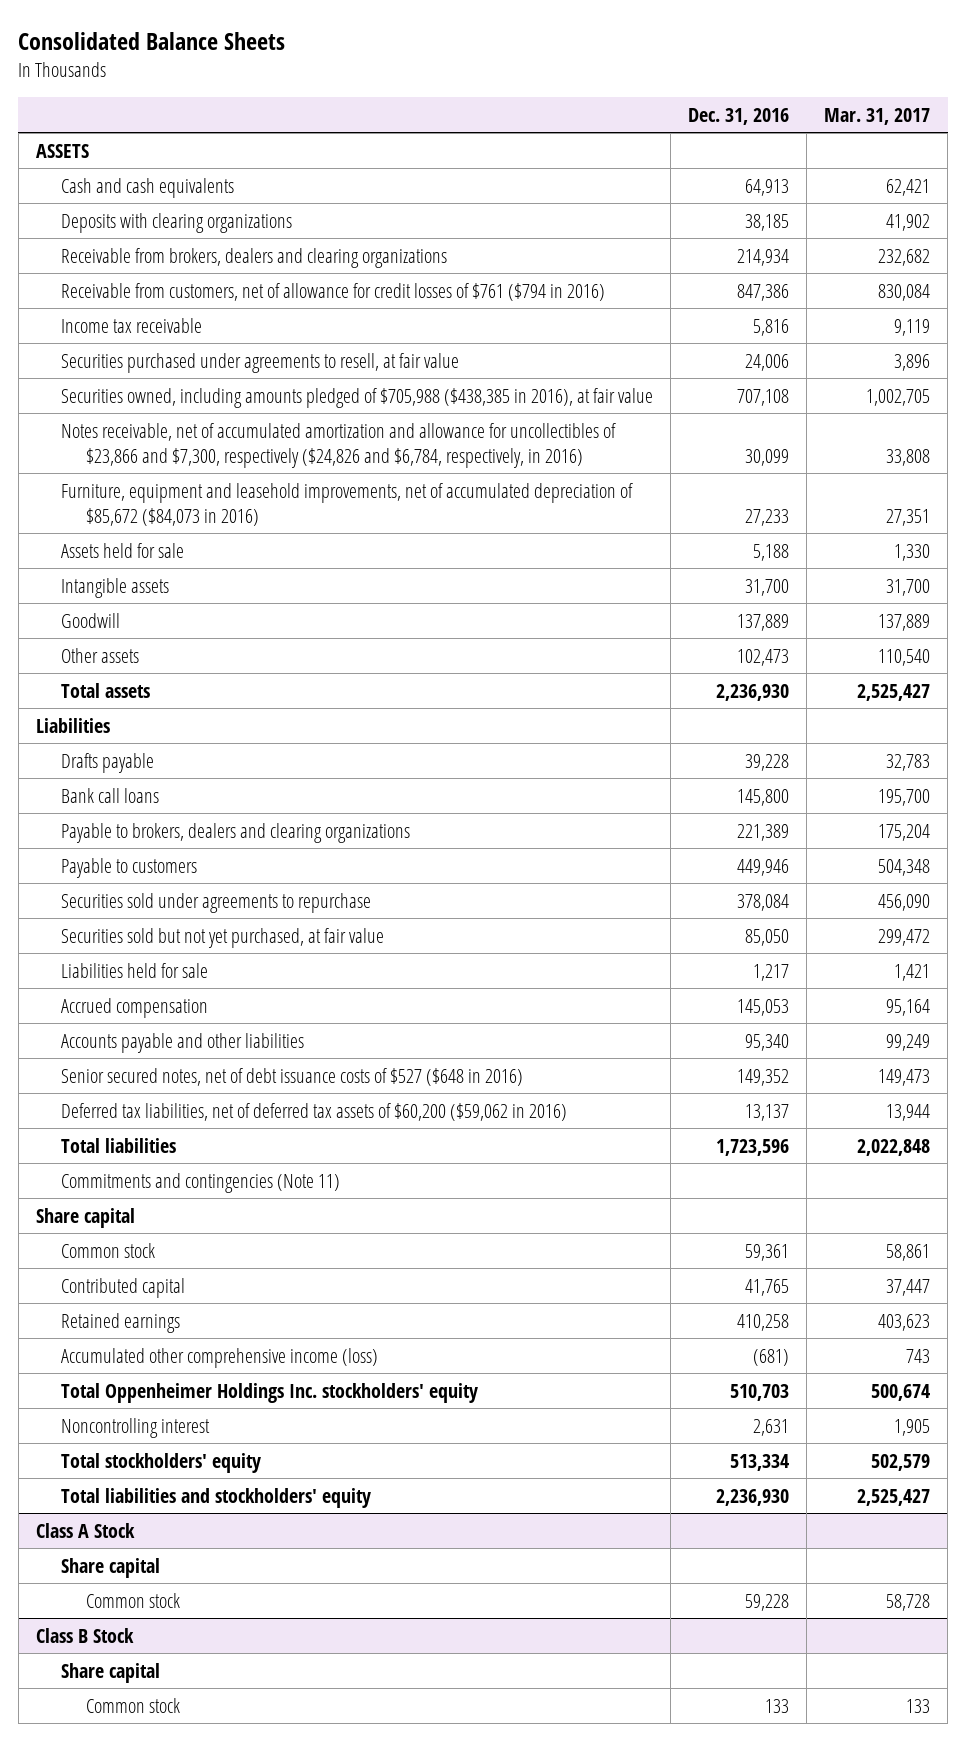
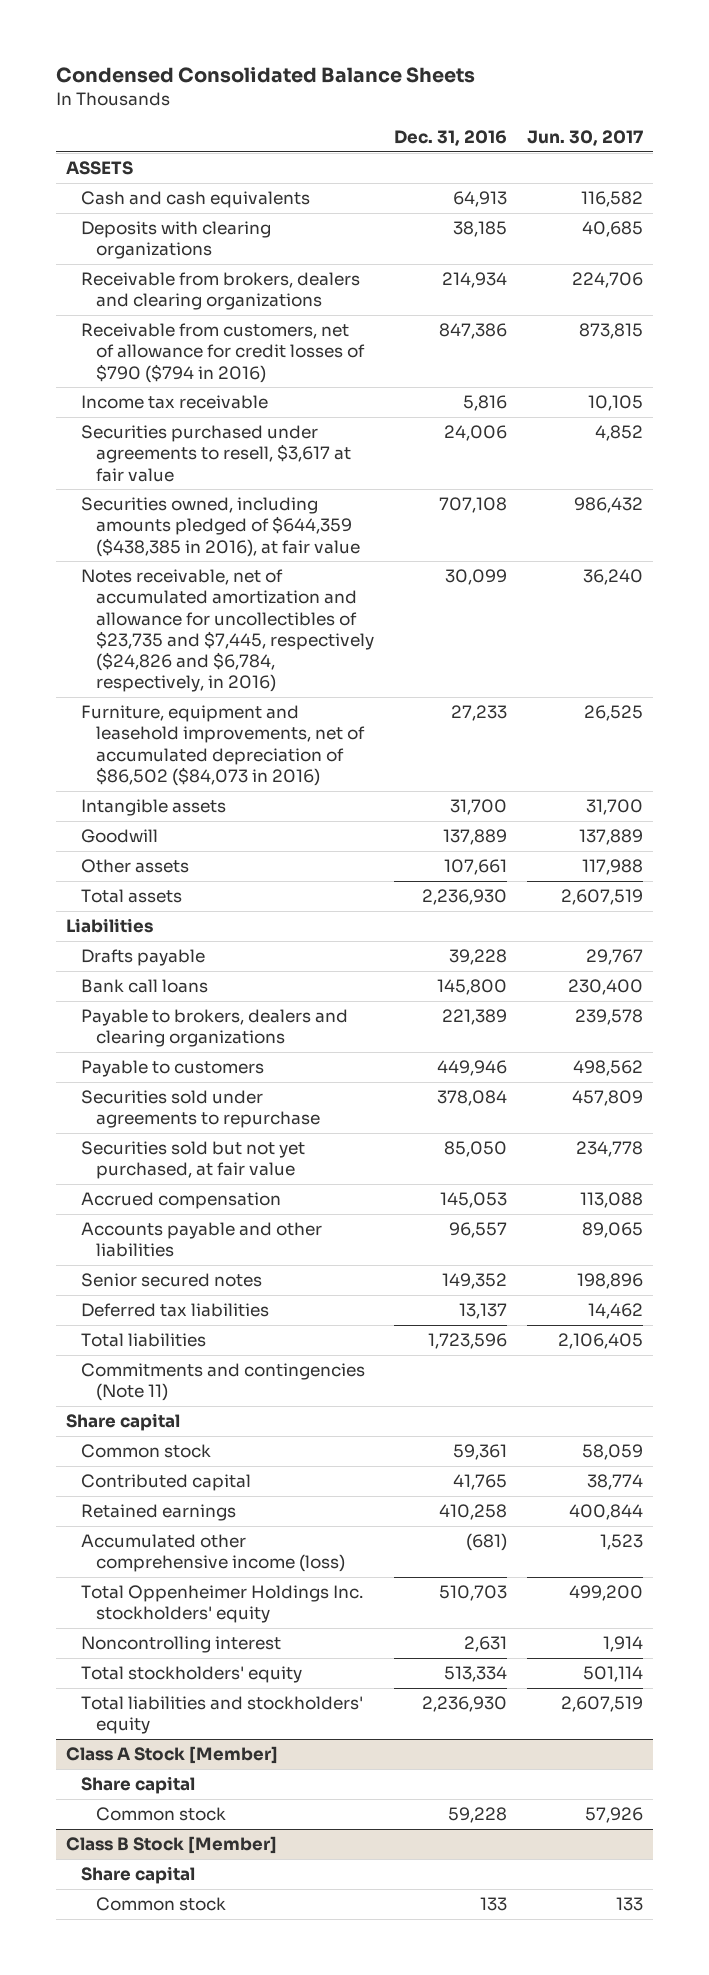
[18,31,286,50] Consolidated Balance Sheets -> [55,66,475,83] Condensed Consolidated Balance Sheets
[824,107,931,125] Mar. 31, 2017 -> none
none -> [527,129,644,146] Jun. 30, 2017
[60,282,605,301] Receivable from customers, net of allowance for credit losses of $761 ($794 in 2016) -> [80,323,366,383] Receivable from customers, net of allowance for credit losses of $790 ($794 in 2016)
[60,542,184,558] Assets held for sale -> none
[60,352,459,373] Securities purchased under agreements to resell, at fair value -> [80,425,352,482] Securities purchased under agreements to resell, $3,617 at fair value
[60,387,653,408] Securities owned, including amounts pledged of $705,988 ($438,385 in 2016), at fair value -> [80,497,361,557] Securities owned, including amounts pledged of $644,359 ($438,385 in 2016), at fair value
[60,422,616,468] Notes receivable, net of accumulated amortization and allowance for uncollectibles of $23,866 and $7,300, respectively ($24,826 and $6,784, respectively, in 2016) -> [80,569,375,692] Notes receivable, net of accumulated amortization and allowance for uncollectibles of $23,735 and $7,445, respectively ($24,826 and $6,784, respectively, in 2016)
[60,482,633,526] Furniture, equipment and leasehold improvements, net of accumulated depreciation of $85,672 ($84,073 in 2016) -> [80,705,366,786] Furniture, equipment and leasehold improvements, net of accumulated depreciation of $86,502 ($84,073 in 2016)
[737,648,790,666] 102,473 -> [444,859,508,876] 107,661
[60,962,208,978] Liabilities held for sale -> none
[745,1033,790,1051] 95,340 -> [449,1222,508,1239] 96,557
[60,1067,523,1086] Senior secured notes, net of debt issuance costs of $527 ($648 in 2016) -> [80,1273,262,1288] Senior secured notes
[60,1102,567,1121] Deferred tax liabilities, net of deferred tax assets of $60,200 ($59,062 in 2016) -> [80,1303,269,1318] Deferred tax liabilities
[35,1522,135,1538] Class A Stock -> [65,1746,278,1765] Class A Stock [Member]
[35,1627,134,1643] Class B Stock -> [65,1836,277,1855] Class B Stock [Member]

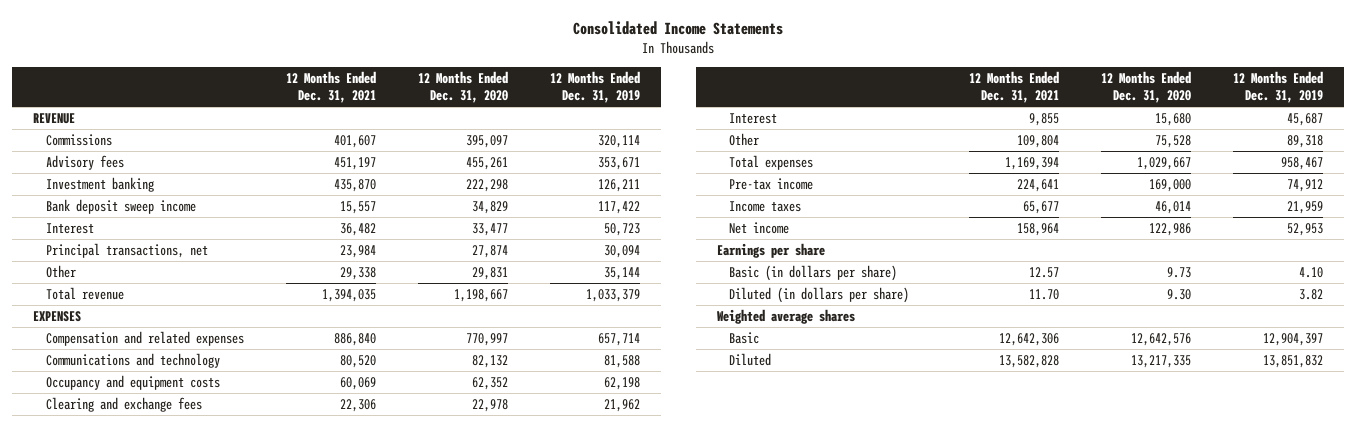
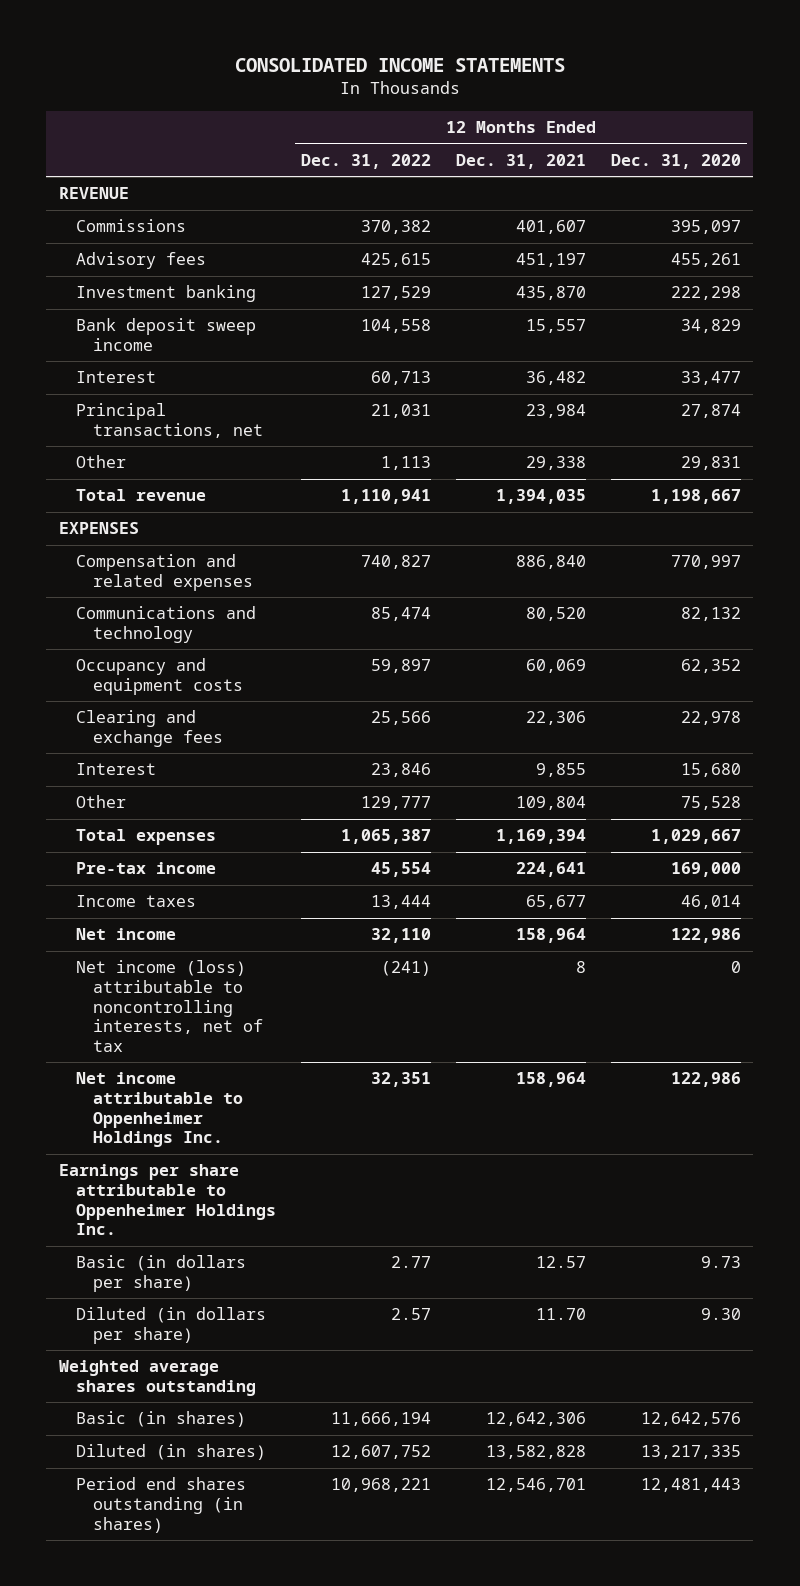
[573,21,784,36] Consolidated Income Statements -> [234,58,565,73] CONSOLIDATED INCOME STATEMENTS
[549,71,640,104] 12 Months Ended Dec. 31, 2019 -> none
none -> [300,153,431,169] Dec. 31, 2022
none -> [75,960,263,1052] Net income (loss) attributable to noncontrolling interests, net of tax
none -> [75,1072,243,1148] Net income attributable to Oppenheimer Holdings Inc.
[716,243,825,259] Earnings per share -> [59,1164,276,1236] Earnings per share attributable to Oppenheimer Holdings Inc.
[716,309,855,325] Weighted average shares -> [59,1360,256,1396] Weighted average shares outstanding
[729,332,760,345] Basic -> [75,1411,246,1428] Basic (in shares)
[729,353,772,367] Diluted -> [75,1444,266,1461] Diluted (in shares)
none -> [75,1477,246,1533] Period end shares outstanding (in shares)

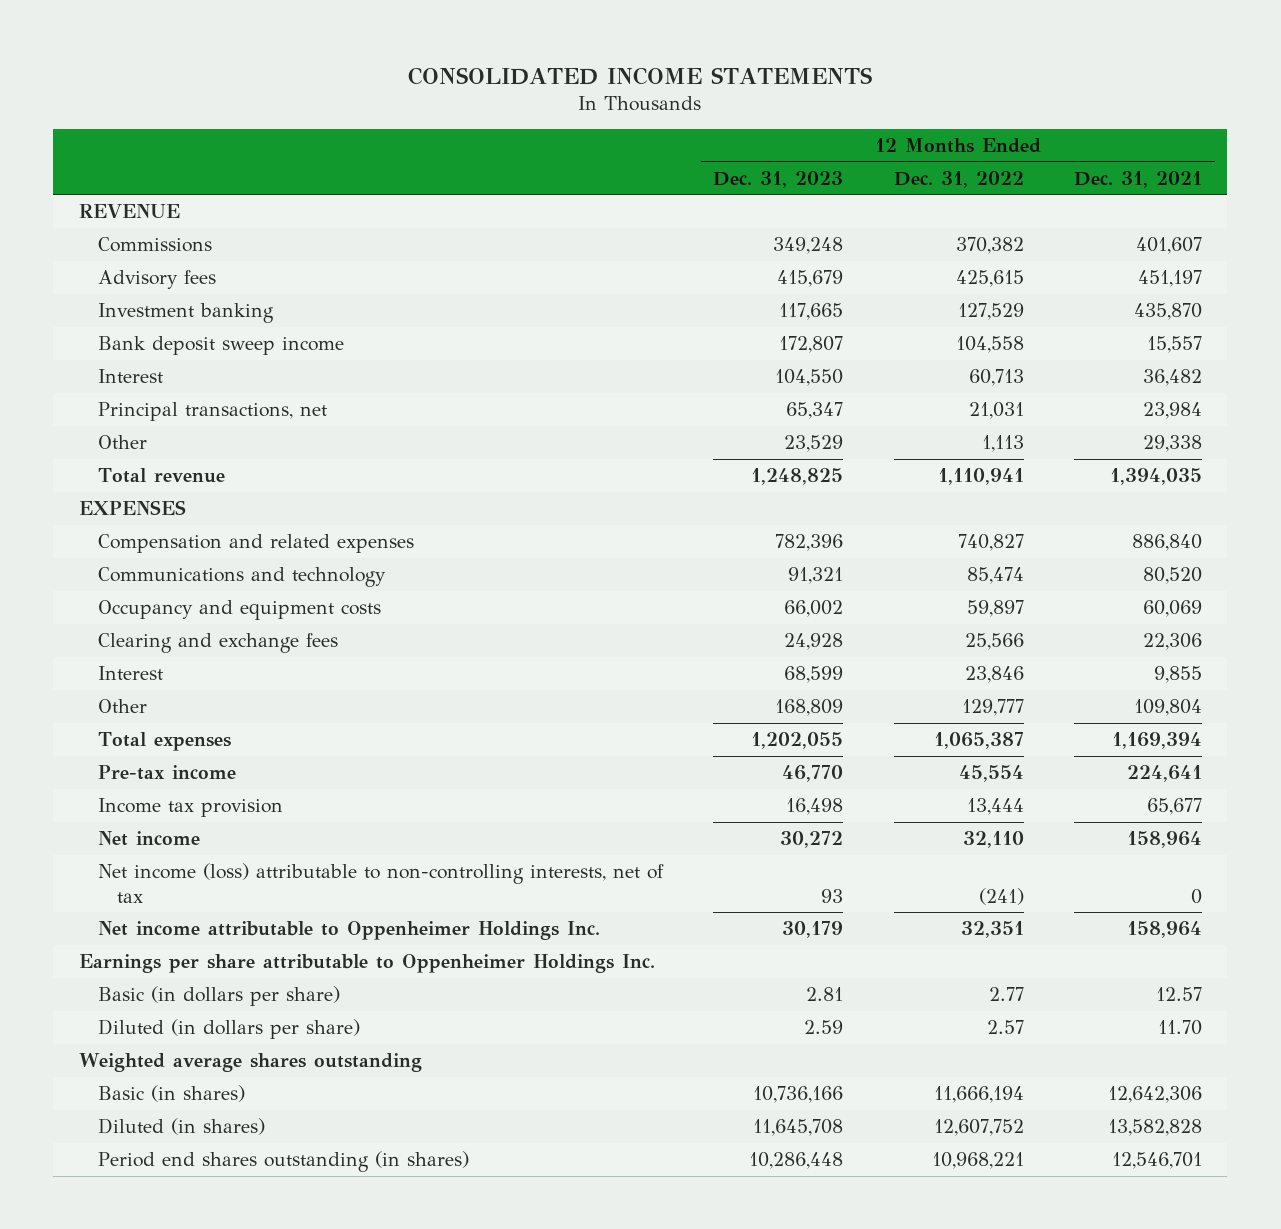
[610,153,741,169] Dec. 31, 2020 -> none
none -> [713,170,844,188] Dec. 31, 2023
[75,895,196,908] Income taxes -> [97,797,283,817] Income tax provision
[75,960,263,1052] Net income (loss) attributable to noncontrolling interests, net of tax -> [97,862,664,903] Net income (loss) attributable to non-controlling interests, net of tax
[575,961,586,974] 8 -> [1190,888,1202,904] 0

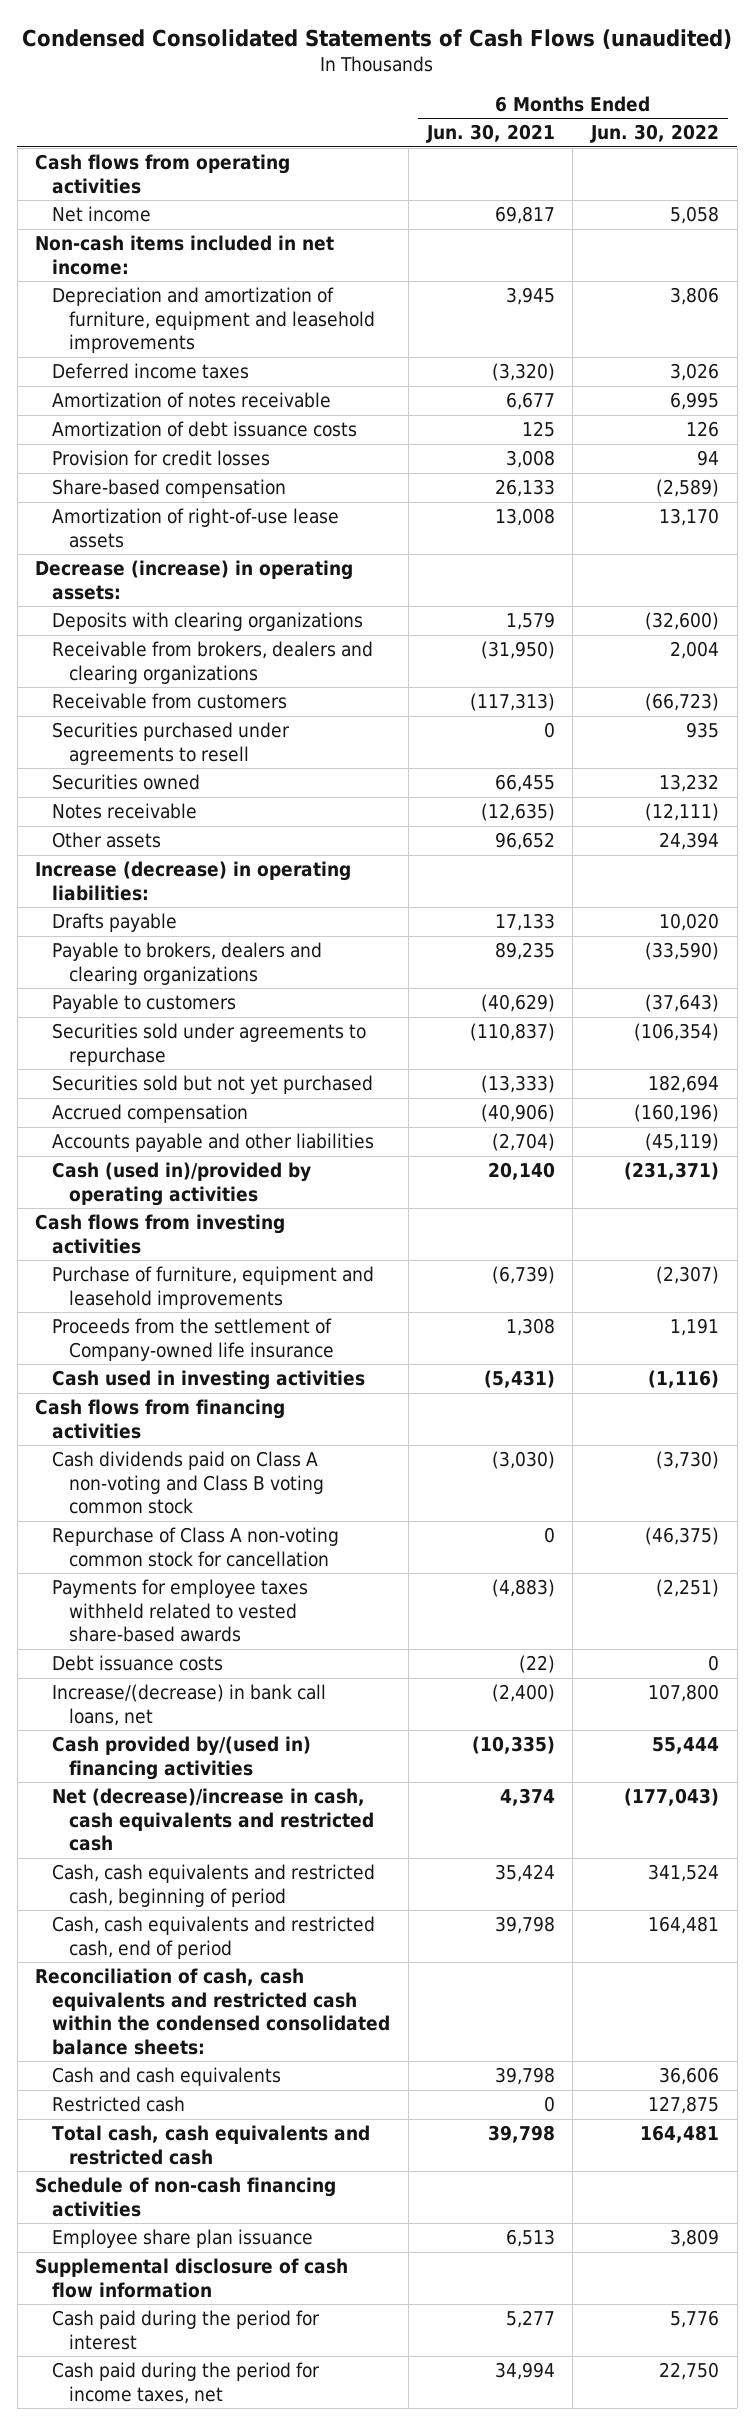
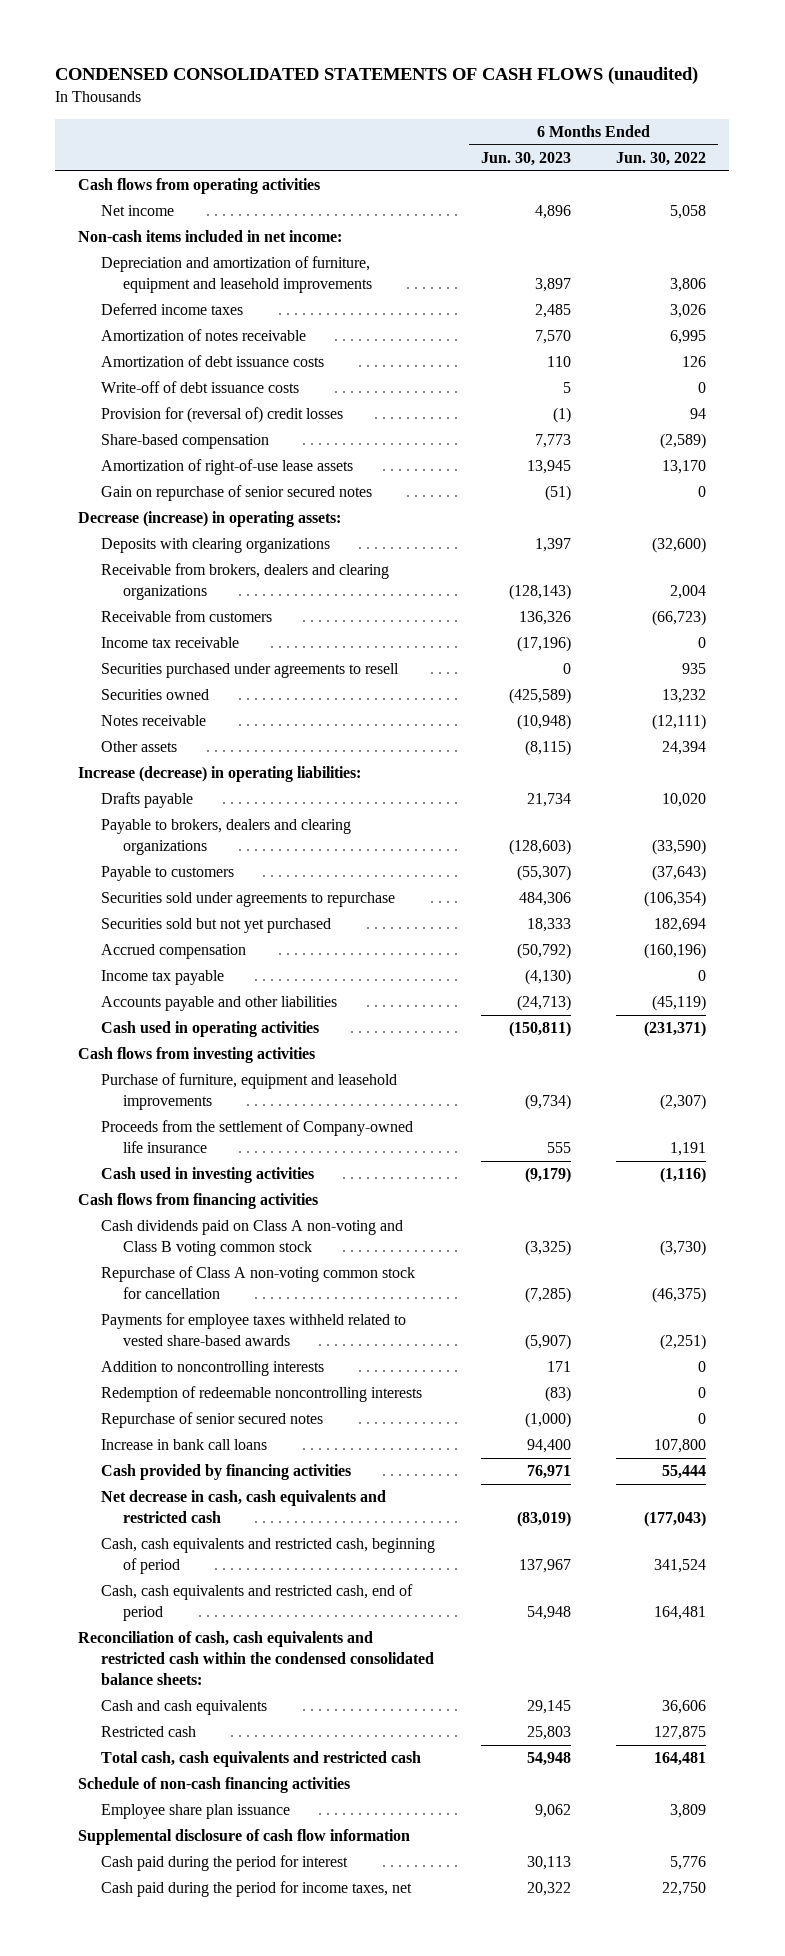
[22,29,733,50] Condensed Consolidated Statements of Cash Flows (unaudited) -> [55,67,699,85] CONDENSED CONSOLIDATED STATEMENTS OF CASH FLOWS (unaudited)
[425,124,555,144] Jun. 30, 2021 -> none
none -> [480,152,571,167] Jun. 30, 2023
none -> [100,381,299,394] Write-off of debt issuance costs
[52,450,271,467] Provision for credit losses -> [100,407,343,424] Provision for (reversal of) credit losses
none -> [100,485,372,502] Gain on repurchase of senior secured notes
none -> [100,637,239,649] Income tax receivable
none -> [100,970,224,986] Income tax payable
[52,1162,312,1206] Cash (used in)/provided by operating activities -> [100,1021,319,1038] Cash used in operating activities
[52,1655,224,1672] Debt issuance costs -> none
none -> [100,1361,324,1377] Addition to noncontrolling interests
none -> [100,1386,422,1403] Redemption of redeemable noncontrolling interests
none -> [100,1412,323,1429] Repurchase of senior secured notes
[52,1684,327,1726] Increase/(decrease) in bank call loans, net -> [100,1439,267,1451] Increase in bank call loans
[52,1736,312,1780] Cash provided by/(used in) financing activities -> [100,1464,351,1481] Cash provided by financing activities
[52,1788,375,1852] Net (decrease)/increase in cash, cash equivalents and restricted cash -> [100,1490,386,1524] Net decrease in cash, cash equivalents and restricted cash

